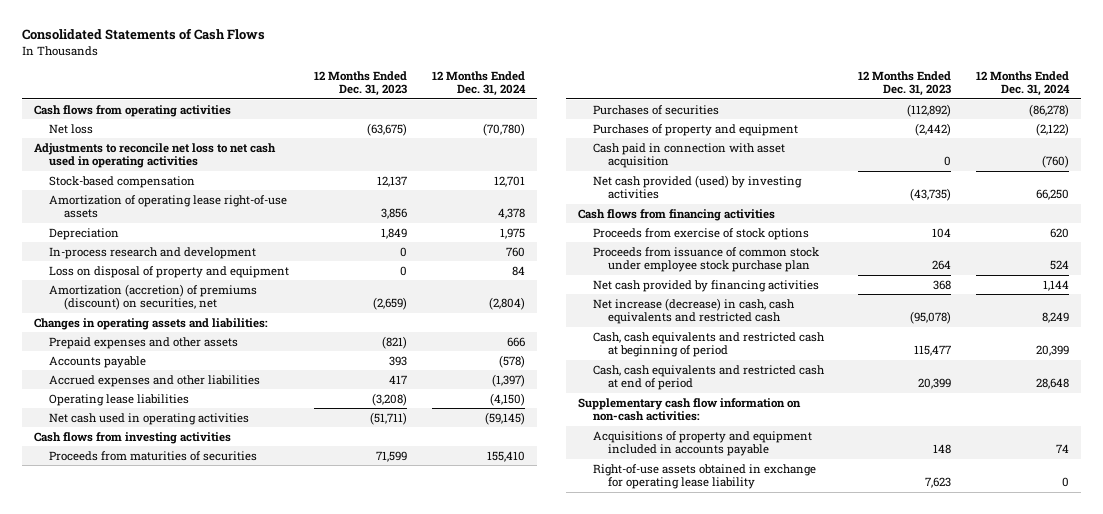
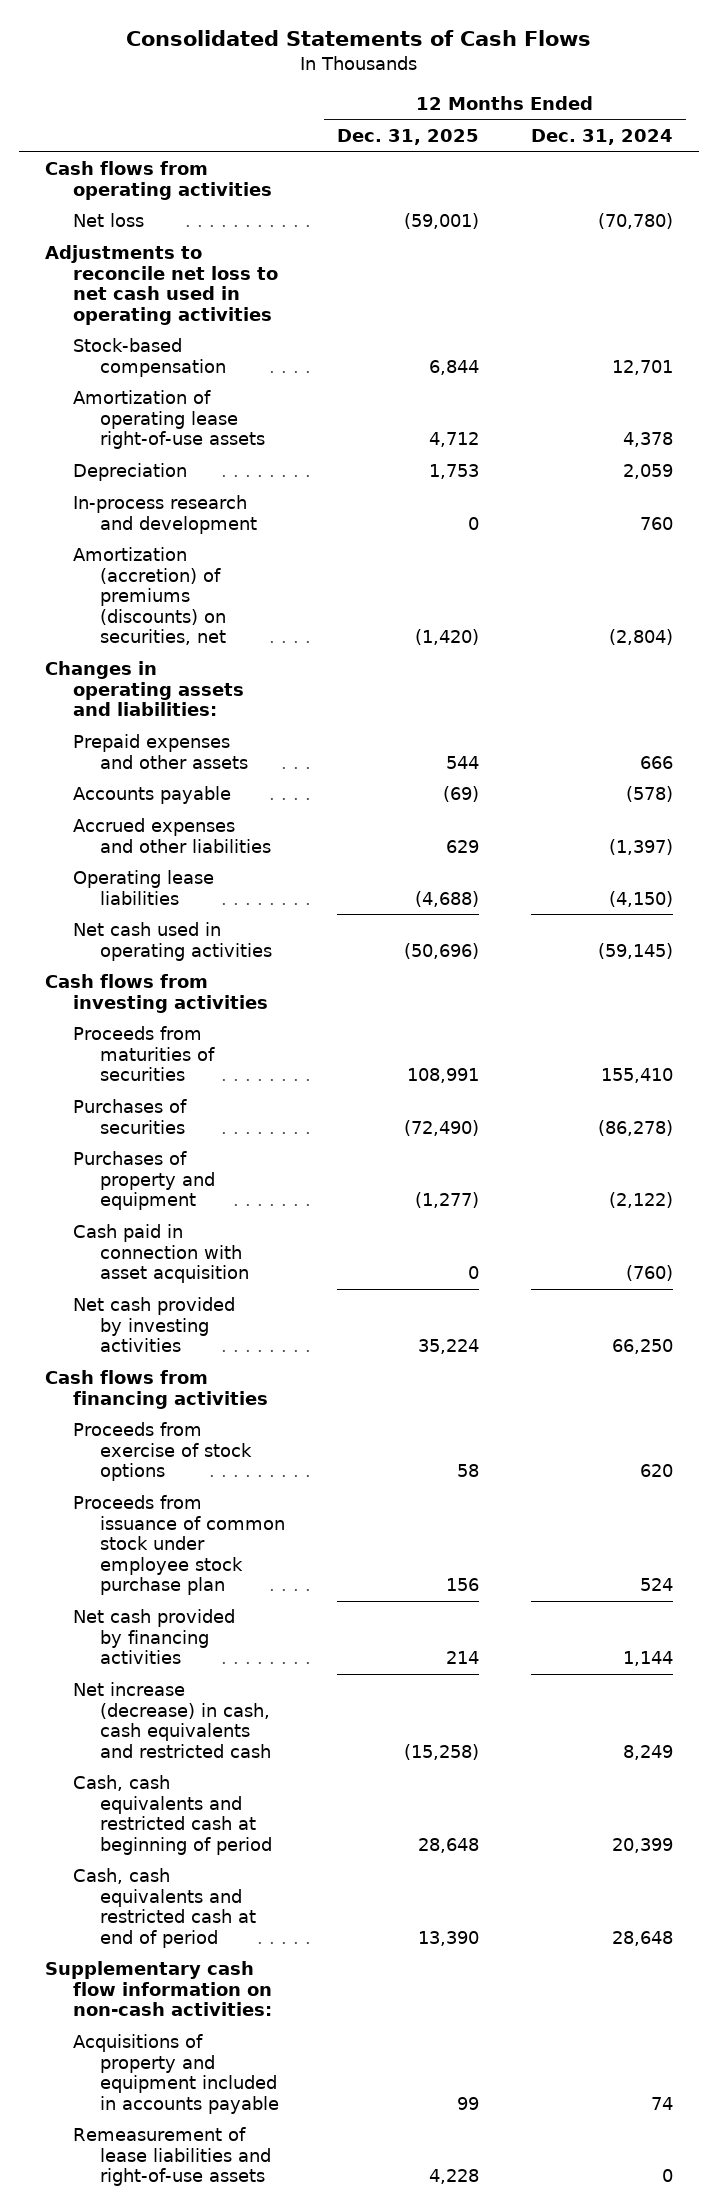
[314,70,408,97] 12 Months Ended Dec. 31, 2023 -> none
none -> [337,129,480,146] Dec. 31, 2025
[499,227,525,239] 1,975 -> [623,464,674,480] 2,059
[49,265,290,278] Loss on disposal of property and equipment -> none
[49,283,258,311] Amortization (accretion) of premiums (discount) on securities, net -> [72,547,227,646] Amortization (accretion) of premiums (discounts) on securities, net
[592,174,802,200] Net cash provided (used) by investing activities -> [72,1297,235,1353] Net cash provided by investing activities
[592,463,816,490] Right-of-use assets obtained in exchange for operating lease liability -> none
none -> [72,2127,272,2187] Remeasurement of lease liabilities and right-of-use assets

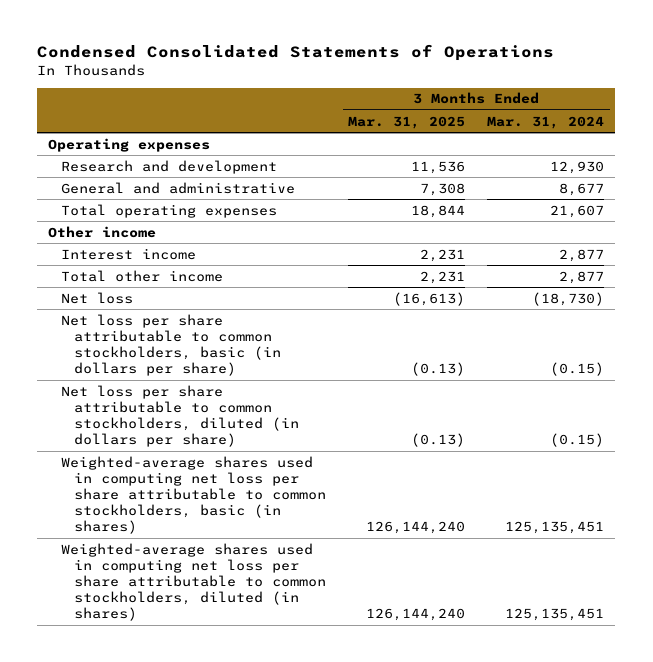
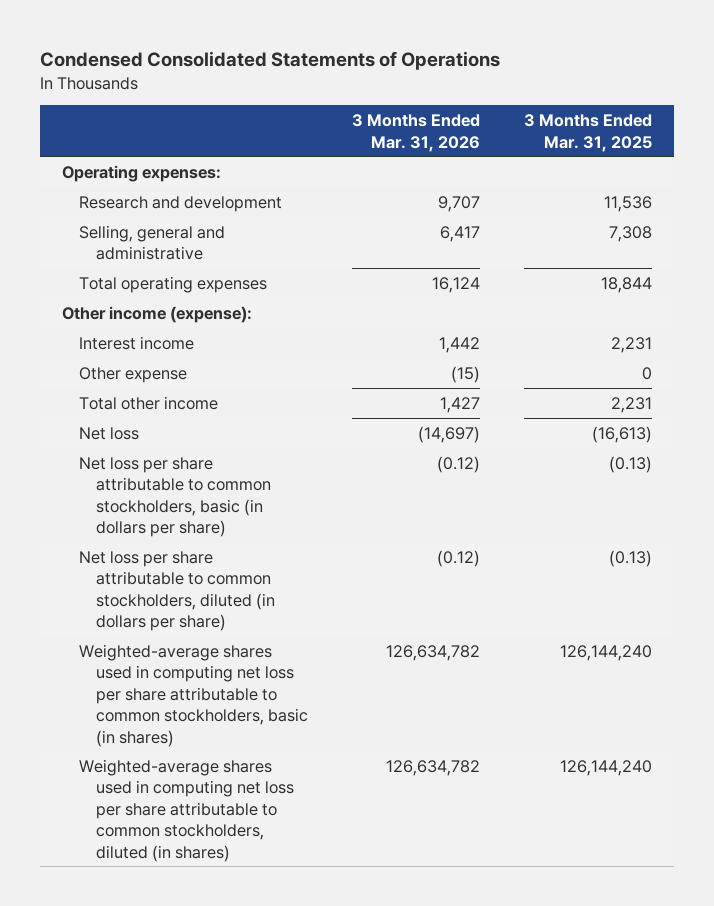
[487,115,605,129] Mar. 31, 2024 -> none
none -> [351,114,480,152] 3 Months Ended Mar. 31, 2026
[48,137,211,152] Operating expenses -> [62,164,222,182] Operating expenses:
[61,181,296,194] General and administrative -> [79,224,226,261] Selling, general and administrative
[48,225,157,238] Other income -> [62,305,253,323] Other income (expense):
none -> [79,366,188,383] Other expense

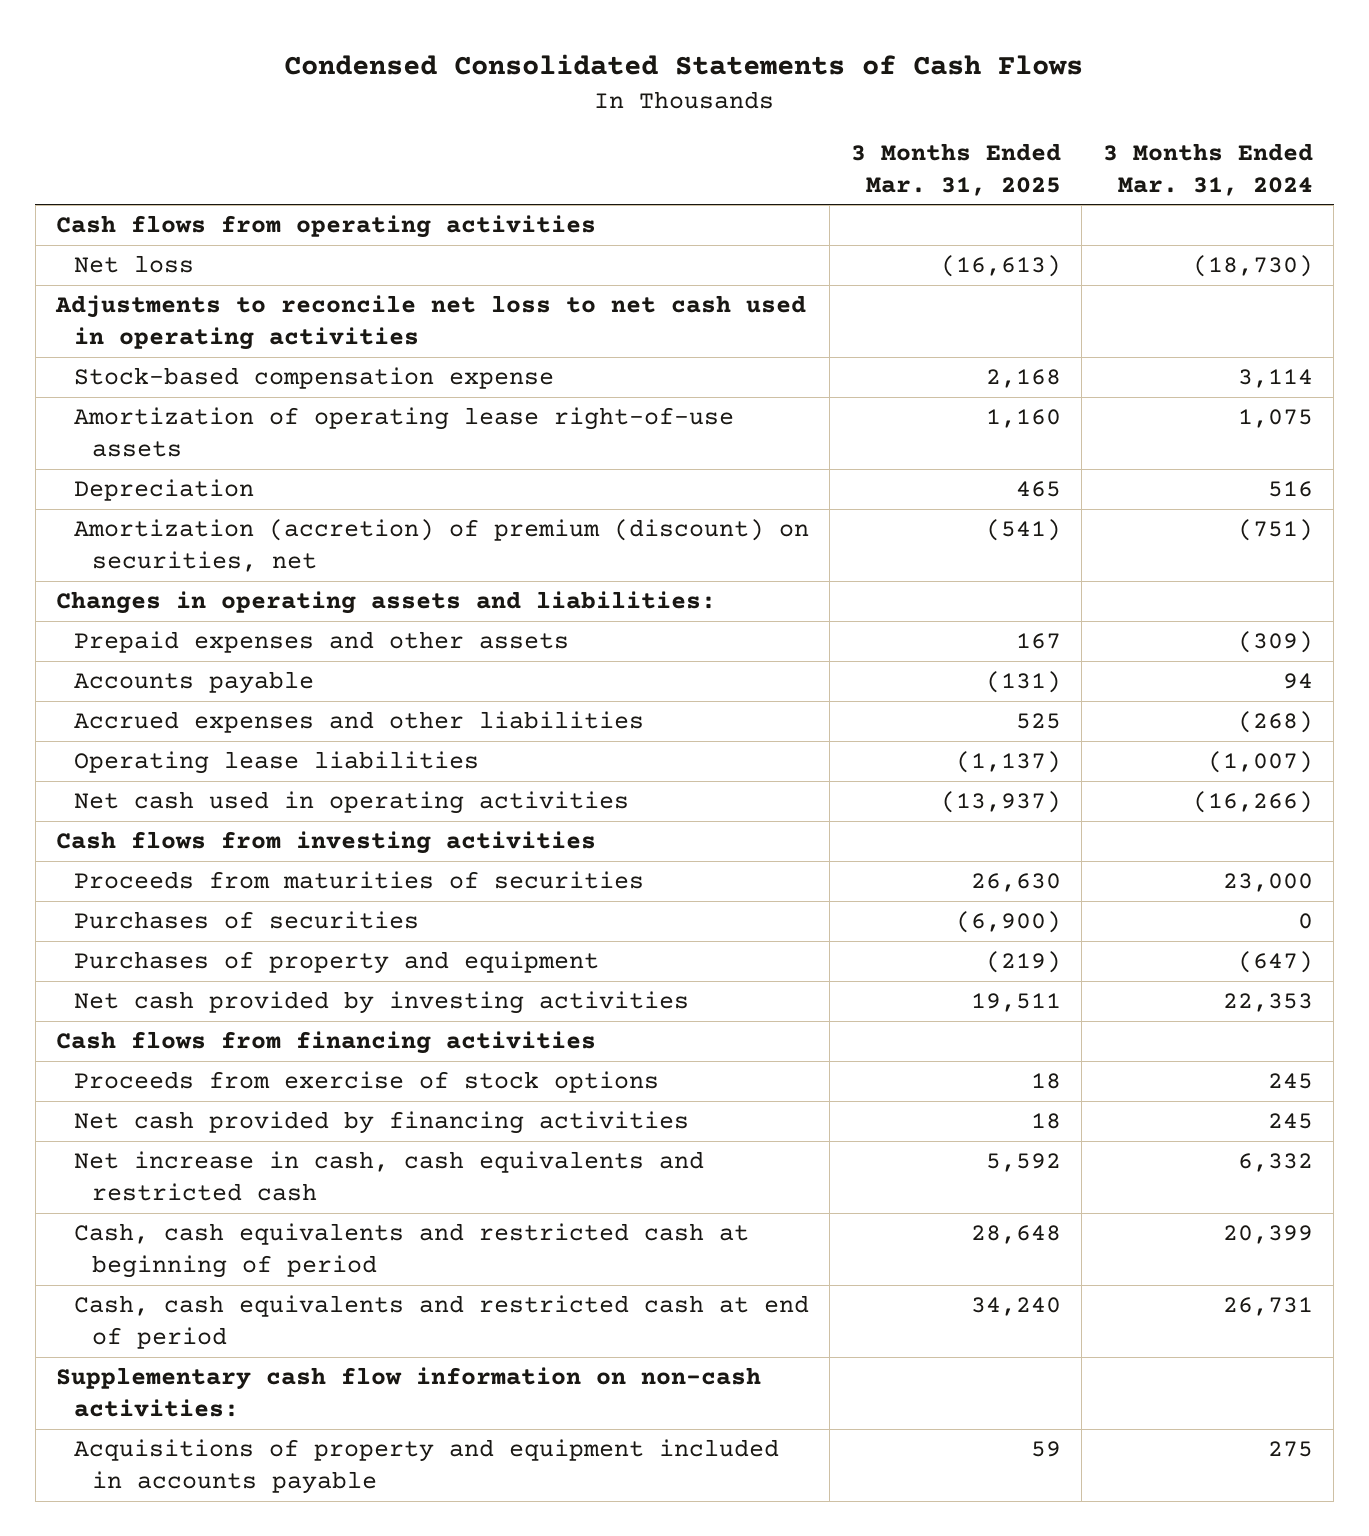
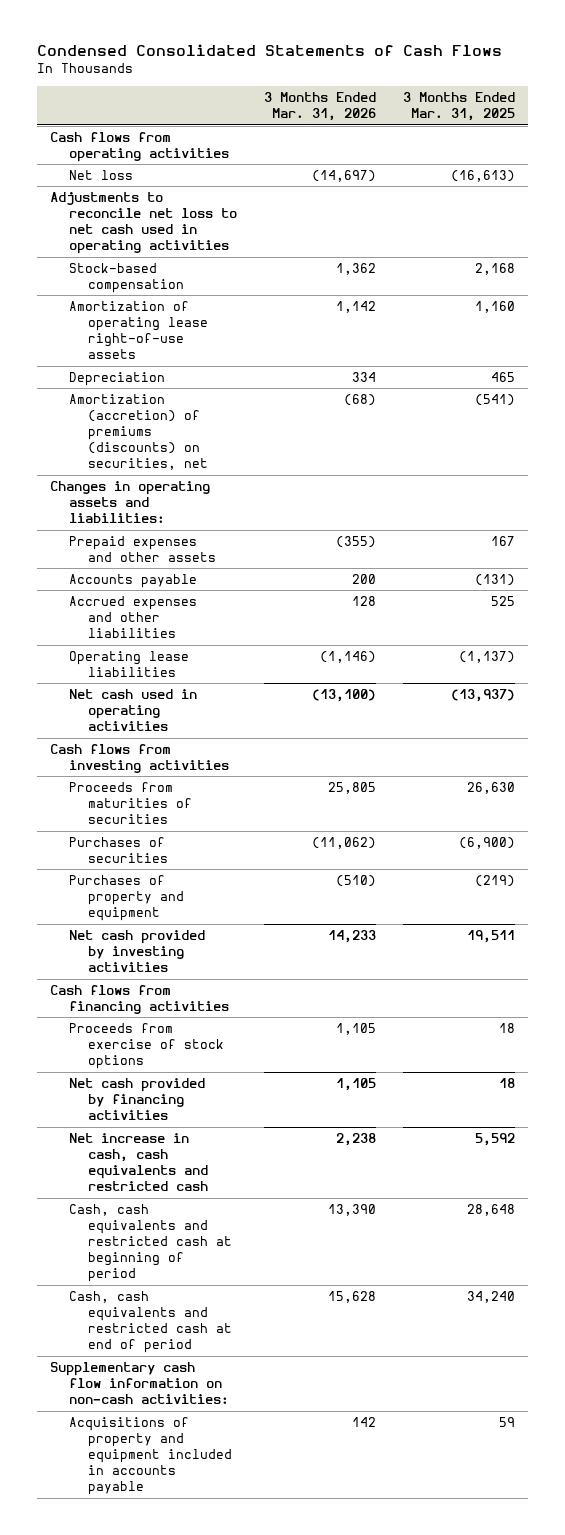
[1102,142,1313,196] 3 Months Ended Mar. 31, 2024 -> none
none -> [263,92,376,122] 3 Months Ended Mar. 31, 2026
[73,367,554,390] Stock-based compensation expense -> [68,262,184,294] Stock-based compensation
[73,519,809,573] Amortization (accretion) of premium (discount) on securities, net -> [68,393,208,471] Amortization (accretion) of premiums (discounts) on securities, net

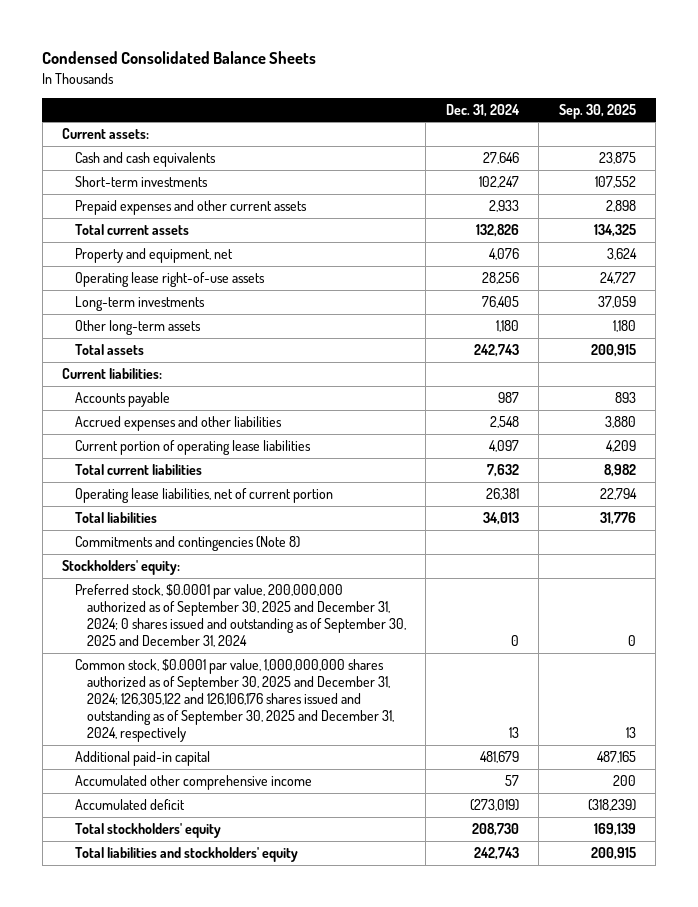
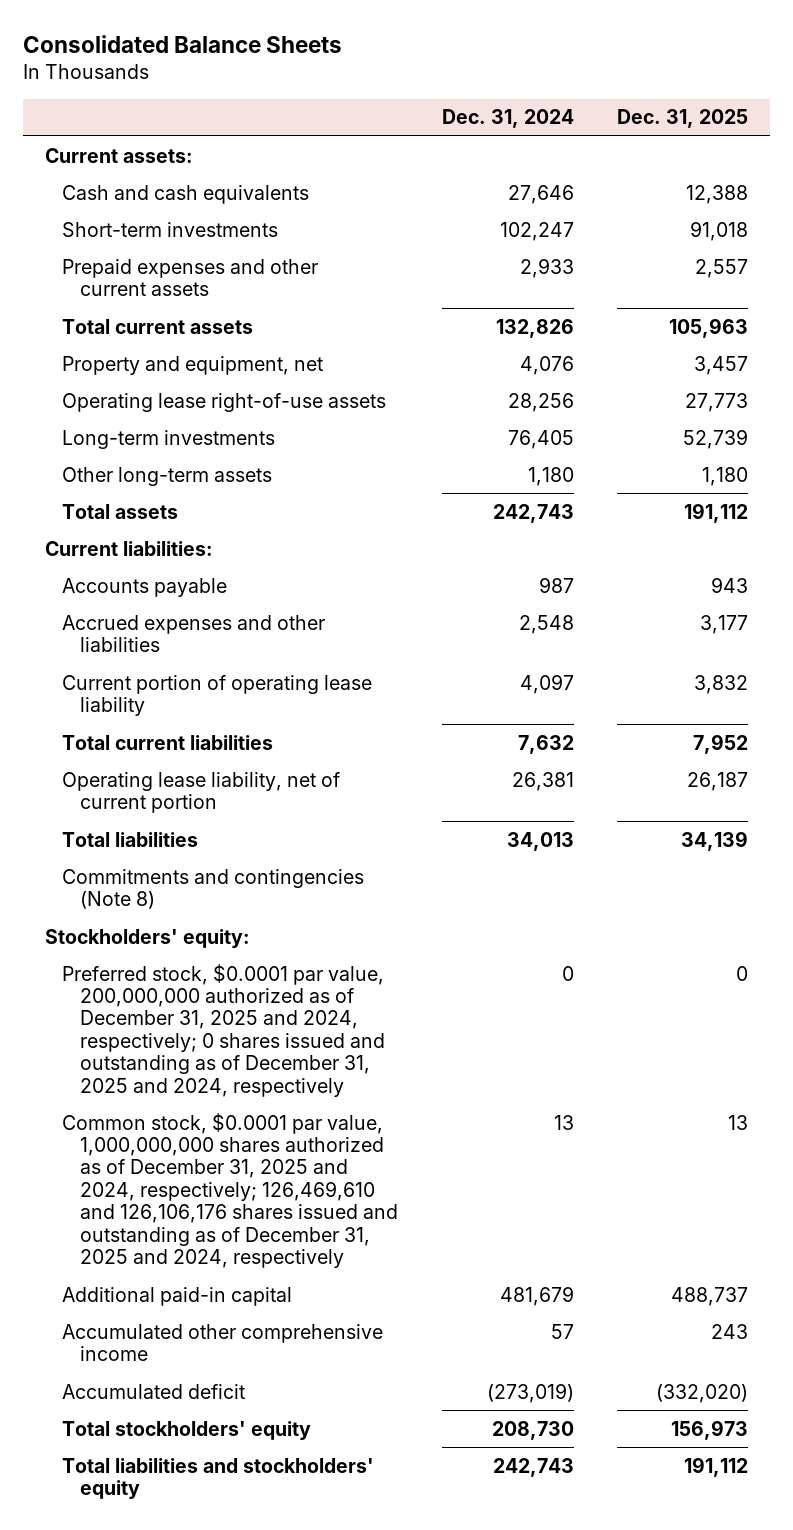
[42,51,317,65] Condensed Consolidated Balance Sheets -> [22,35,342,54] Consolidated Balance Sheets
[558,103,636,119] Sep. 30, 2025 -> none
none -> [617,109,749,129] Dec. 31, 2025
[74,440,311,456] Current portion of operating lease liabilities -> [62,674,373,717] Current portion of operating lease liability
[74,488,333,504] Operating lease liabilities, net of current portion -> [62,771,341,814] Operating lease liability, net of current portion
[74,584,407,647] Preferred stock, $0.0001 par value, 200,000,000 authorized as of September 30, 2025 and December 31, 2024; 0 shares issued and outstanding as of September 30, 2025 and December 31, 2024 -> [62,963,386,1097] Preferred stock, $0.0001 par value, 200,000,000 authorized as of December 31, 2025 and 2024, respectively; 0 shares issued and outstanding as of December 31, 2025 and 2024, respectively
[74,659,395,742] Common stock, $0.0001 par value, 1,000,000,000 shares authorized as of September 30, 2025 and December 31, 2024; 126,305,122 and 126,106,176 shares issued and outstanding as of September 30, 2025 and December 31, 2024, respectively -> [62,1112,399,1269] Common stock, $0.0001 par value, 1,000,000,000 shares authorized as of December 31, 2025 and 2024, respectively; 126,469,610 and 126,106,176 shares issued and outstanding as of December 31, 2025 and 2024, respectively

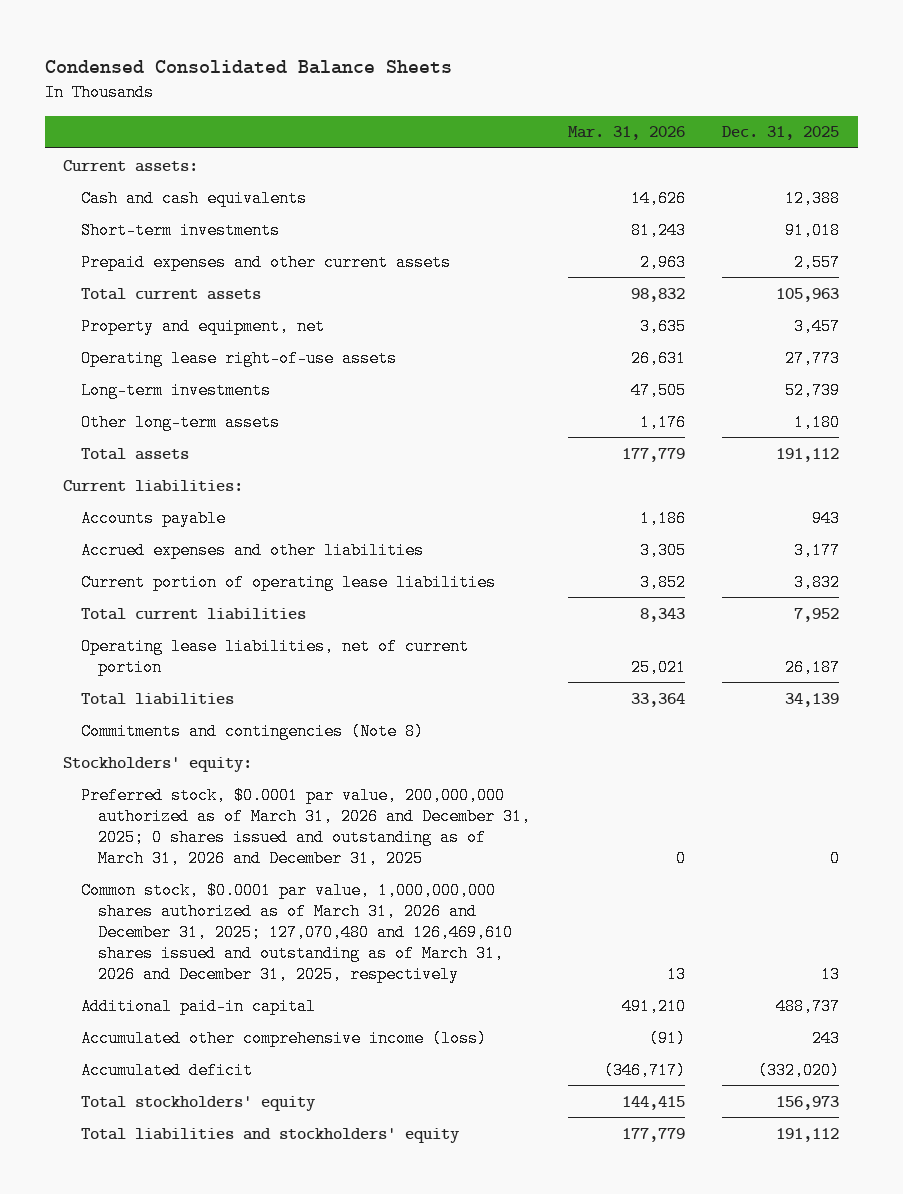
[22,35,342,54] Consolidated Balance Sheets -> [44,59,452,74] Condensed Consolidated Balance Sheets
[441,109,574,129] Dec. 31, 2024 -> none
none -> [567,126,685,141] Mar. 31, 2026
[62,674,373,717] Current portion of operating lease liability -> [80,573,496,591] Current portion of operating lease liabilities
[62,771,341,814] Operating lease liability, net of current portion -> [80,637,469,676] Operating lease liabilities, net of current portion
[62,963,386,1097] Preferred stock, $0.0001 par value, 200,000,000 authorized as of December 31, 2025 and 2024, respectively; 0 shares issued and outstanding as of December 31, 2025 and 2024, respectively -> [80,786,532,867] Preferred stock, $0.0001 par value, 200,000,000 authorized as of March 31, 2026 and December 31, 2025; 0 shares issued and outstanding as of March 31, 2026 and December 31, 2025
[62,1112,399,1269] Common stock, $0.0001 par value, 1,000,000,000 shares authorized as of December 31, 2025 and 2024, respectively; 126,469,610 and 126,106,176 shares issued and outstanding as of December 31, 2025 and 2024, respectively -> [80,881,514,983] Common stock, $0.0001 par value, 1,000,000,000 shares authorized as of March 31, 2026 and December 31, 2025; 127,070,480 and 126,469,610 shares issued and outstanding as of March 31, 2026 and December 31, 2025, respectively
[62,1323,384,1362] Accumulated other comprehensive income -> [80,1029,487,1047] Accumulated other comprehensive income (loss)

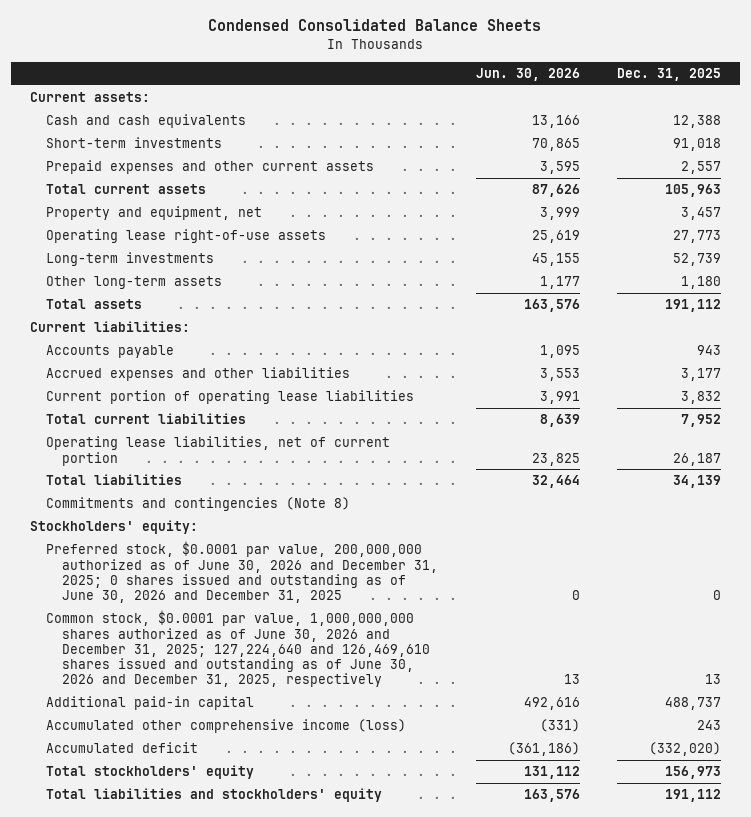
[567,126,685,141] Mar. 31, 2026 -> none
none -> [475,67,580,81] Jun. 30, 2026
[80,786,532,867] Preferred stock, $0.0001 par value, 200,000,000 authorized as of March 31, 2026 and December 31, 2025; 0 shares issued and outstanding as of March 31, 2026 and December 31, 2025 -> [45,541,438,603] Preferred stock, $0.0001 par value, 200,000,000 authorized as of June 30, 2026 and December 31, 2025; 0 shares issued and outstanding as of June 30, 2026 and December 31, 2025
[80,881,514,983] Common stock, $0.0001 par value, 1,000,000,000 shares authorized as of March 31, 2026 and December 31, 2025; 127,070,480 and 126,469,610 shares issued and outstanding as of March 31, 2026 and December 31, 2025, respectively -> [45,610,430,688] Common stock, $0.0001 par value, 1,000,000,000 shares authorized as of June 30, 2026 and December 31, 2025; 127,224,640 and 126,469,610 shares issued and outstanding as of June 30, 2026 and December 31, 2025, respectively

